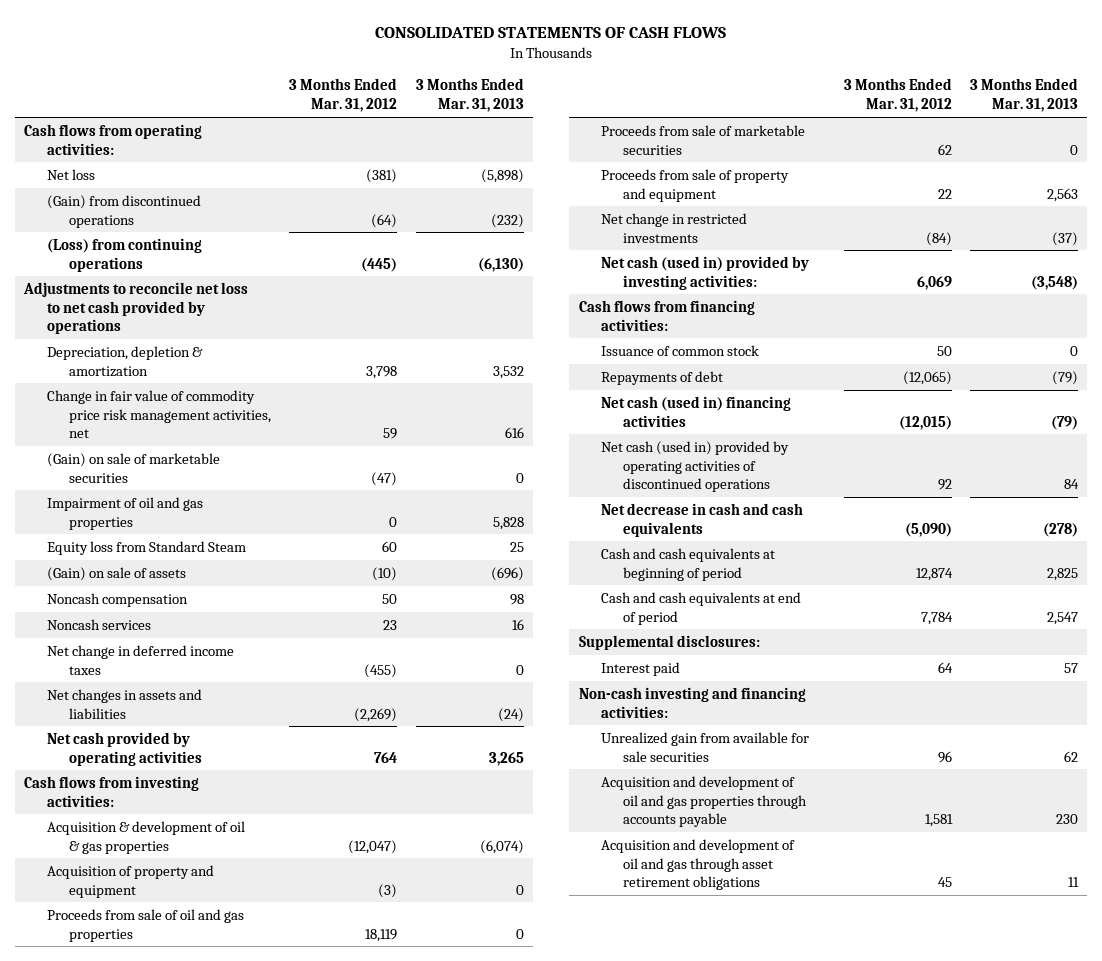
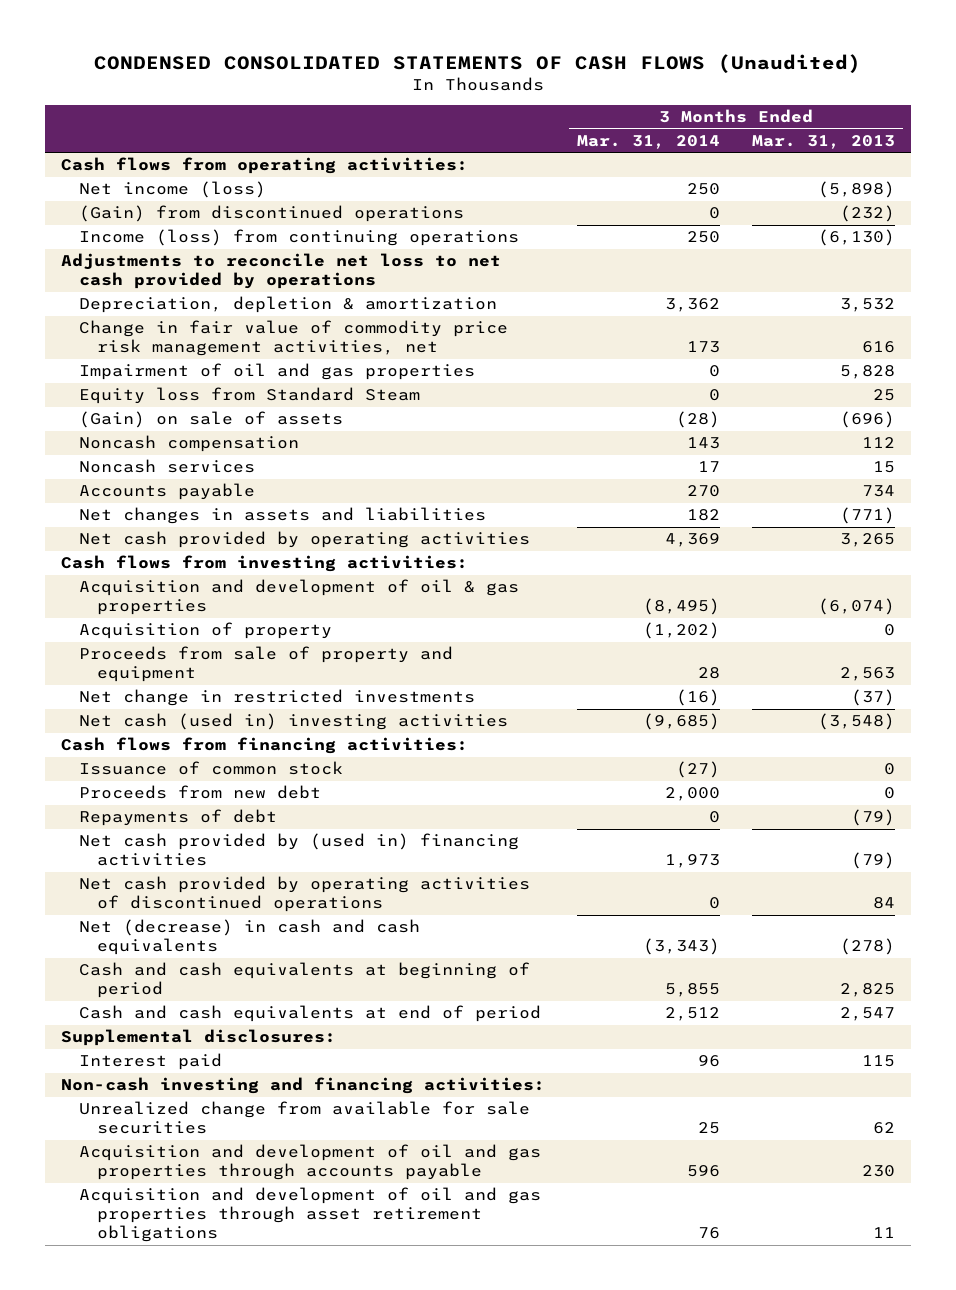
[375,27,727,39] CONSOLIDATED STATEMENTS OF CASH FLOWS -> [93,53,861,73] CONDENSED CONSOLIDATED STATEMENTS OF CASH FLOWS (Unaudited)
[289,78,398,113] 3 Months Ended Mar. 31, 2012 -> none
none -> [576,134,720,149] Mar. 31, 2014
[46,168,95,180] Net loss -> [79,181,267,199] Net income (loss)
[46,237,202,272] (Loss) from continuing operations -> [79,229,520,247] Income (loss) from continuing operations
[46,452,220,483] (Gain) on sale of marketable securities -> none
[46,644,234,675] Net change in deferred income taxes -> none
[509,593,524,605] 98 -> [862,437,896,449] 112
[511,618,524,630] 16 -> [873,461,896,474] 15
none -> [79,483,256,501] Accounts payable
[497,707,524,722] (24) -> [840,507,896,525] (771)
[46,908,244,942] Proceeds from sale of oil and gas properties -> none
[601,124,806,155] Proceeds from sale of marketable securities -> none
[46,820,245,854] Acquisition & development of oil & gas properties -> [79,579,520,616] Acquisition and development of oil & gas properties
[46,864,214,898] Acquisition of property and equipment -> [79,622,333,640] Acquisition of property
[601,255,810,290] Net cash (used in) provided by investing activities: -> [79,713,509,731] Net cash (used in) investing activities
none -> [79,785,322,800] Proceeds from new debt
[601,395,792,427] Net cash (used in) financing activities -> [79,833,520,867] Net cash provided by (used in) financing activities
[601,440,790,493] Net cash (used in) provided by operating activities of discontinued operations -> [79,876,531,913] Net cash provided by operating activities of discontinued operations
[601,502,804,537] Net decrease in cash and cash equivalents -> [79,919,421,956] Net (decrease) in cash and cash equivalents
[1063,662,1078,673] 57 -> [862,1055,896,1068] 115
[601,731,810,762] Unrealized gain from available for sale securities -> [79,1101,531,1135] Unrealized change from available for sale securities
[601,838,796,891] Acquisition and development of oil and gas through asset retirement obligations -> [79,1187,542,1243] Acquisition and development of oil and gas properties through asset retirement obligations

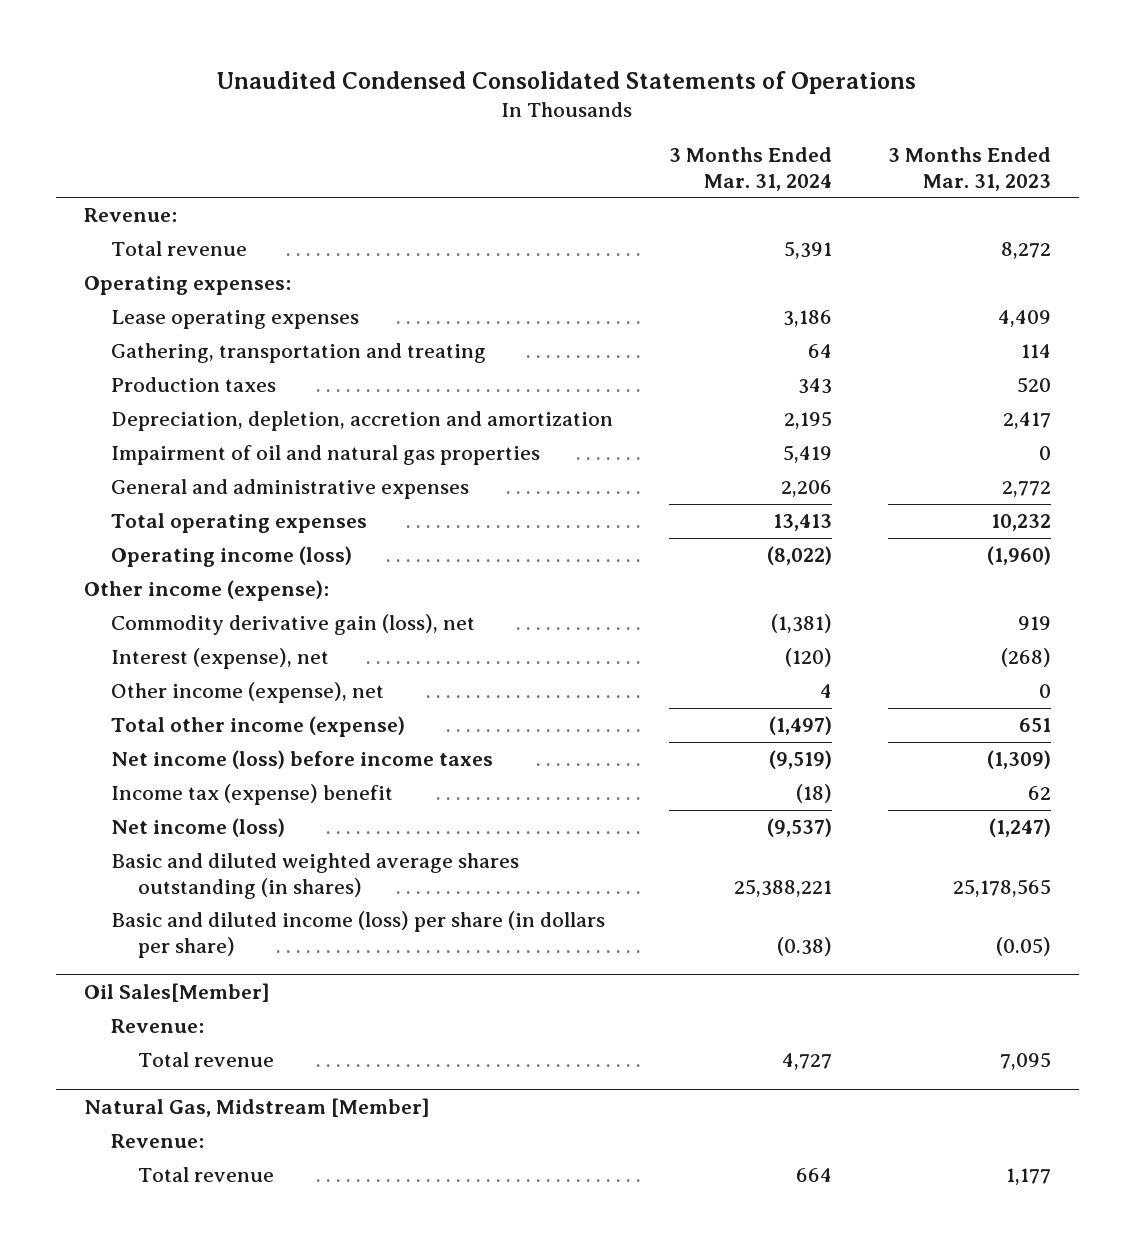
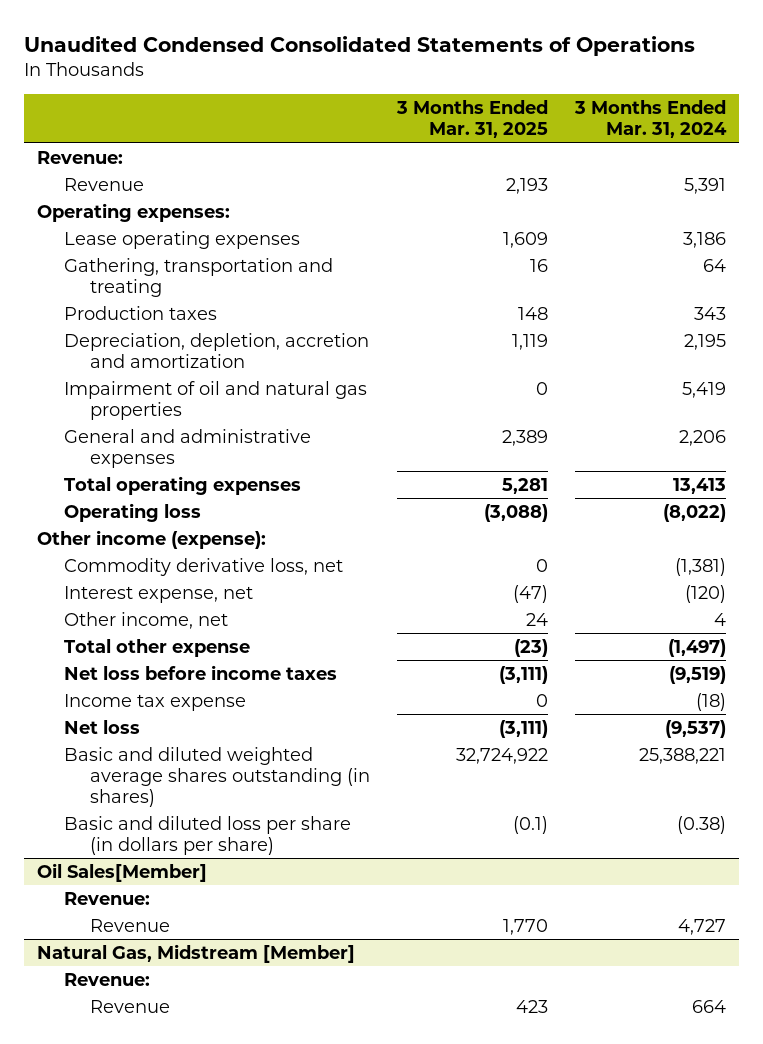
[888,147,1052,191] 3 Months Ended Mar. 31, 2023 -> none
none -> [396,100,549,139] 3 Months Ended Mar. 31, 2025
[110,241,247,257] Total revenue -> [63,178,144,192] Revenue
[110,546,352,568] Operating income (loss) -> [63,503,201,523] Operating loss
[110,614,475,636] Commodity derivative gain (loss), net -> [63,558,343,577] Commodity derivative loss, net
[110,648,329,670] Interest (expense), net -> [63,586,253,604] Interest expense, net
[110,682,384,704] Other income (expense), net -> [63,612,228,630] Other income, net
[110,716,405,738] Total other income (expense) -> [63,639,250,658] Total other expense
[110,750,493,770] Net income (loss) before income taxes -> [63,665,337,681] Net loss before income taxes
[110,784,393,806] Income tax (expense) benefit -> [63,694,246,712] Income tax expense
[110,818,285,838] Net income (loss) -> [63,720,140,735] Net loss
[110,911,605,958] Basic and diluted income (loss) per share (in dollars per share) -> [63,816,351,856] Basic and diluted loss per share (in dollars per share)
[137,1052,274,1068] Total revenue -> [90,919,171,933] Revenue
[137,1167,274,1183] Total revenue -> [90,1000,171,1014] Revenue

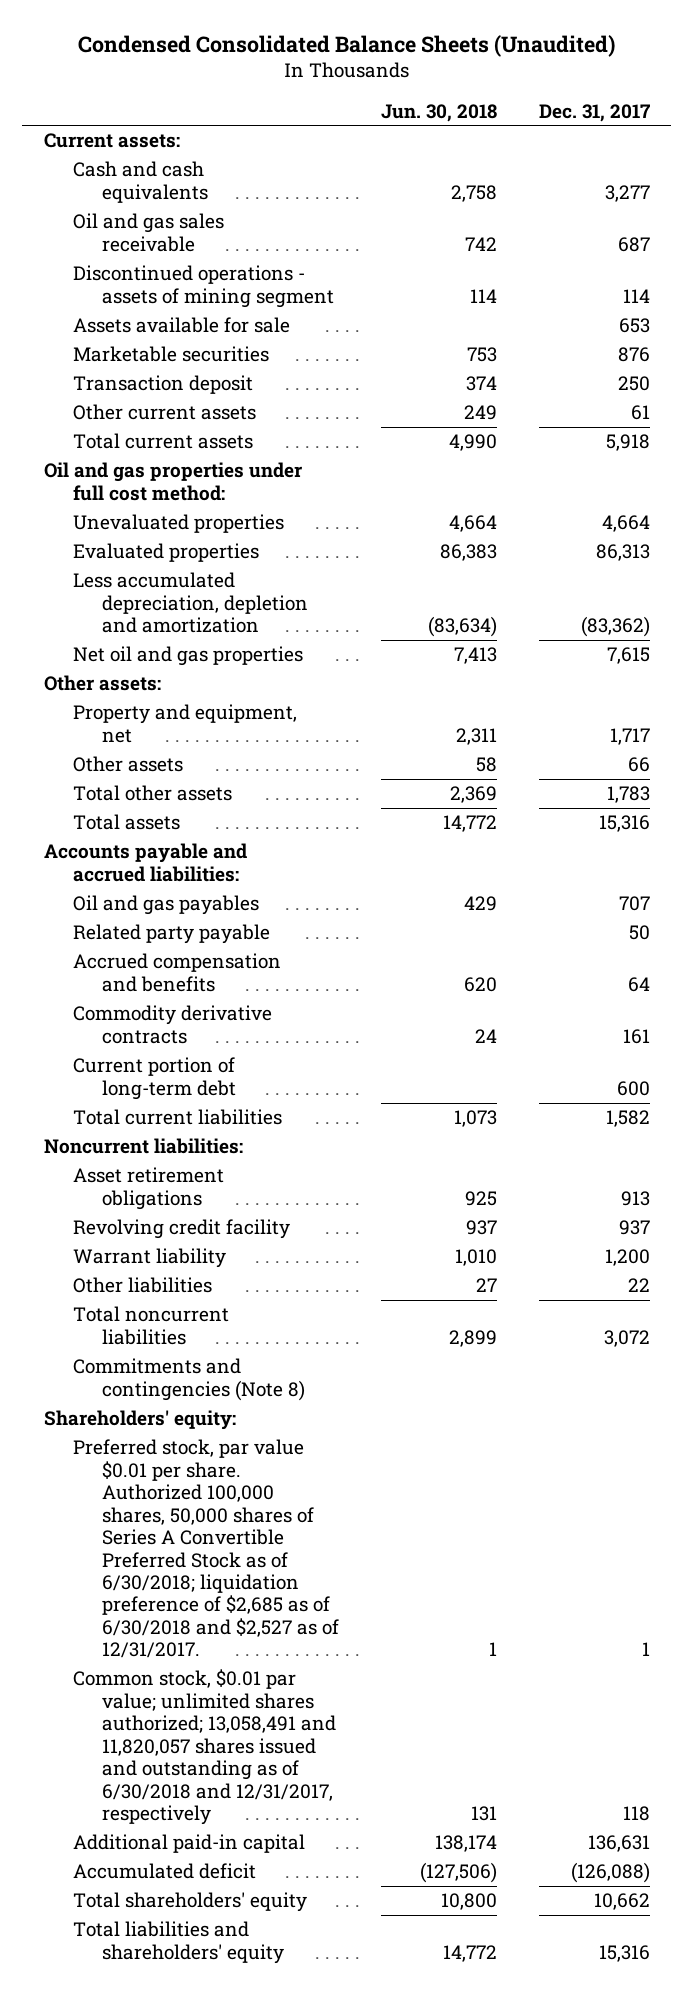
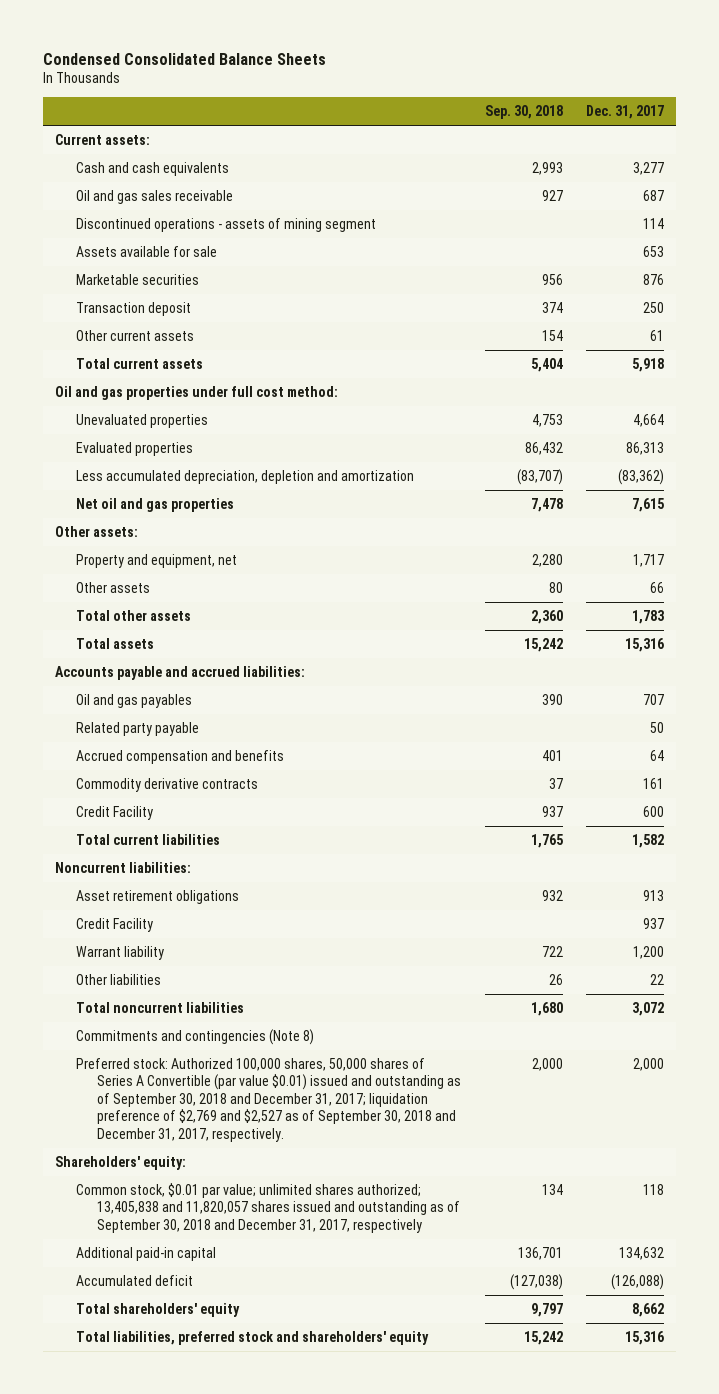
[77,34,615,57] Condensed Consolidated Balance Sheets (Unaudited) -> [43,52,327,65] Condensed Consolidated Balance Sheets
[381,103,498,122] Jun. 30, 2018 -> none
none -> [484,105,563,120] Sep. 30, 2018
[72,1057,236,1100] Current portion of long-term debt -> none
none -> [76,805,154,820] Credit Facility
[72,1219,290,1240] Revolving credit facility -> [76,917,154,932] Credit Facility
none -> [76,1057,462,1142] Preferred stock: Authorized 100,000 shares, 50,000 shares of Series A Convertible (par value $0.01) issued and outstanding as of September 30, 2018 and December 31, 2017; liquidation preference of $2,769 and $2,527 as of September 30, 2018 and December 31, 2017, respectively.
[72,1439,339,1659] Preferred stock, par value $0.01 per share. Authorized 100,000 shares, 50,000 shares of Series A Convertible Preferred Stock as of 6/30/2018; liquidation preference of $2,685 as of 6/30/2018 and $2,527 as of 12/31/2017. -> none
[72,1669,336,1825] Common stock, $0.01 par value; unlimited shares authorized; 13,058,491 and 11,820,057 shares issued and outstanding as of 6/30/2018 and 12/31/2017, respectively -> [76,1182,461,1233] Common stock, $0.01 par value; unlimited shares authorized; 13,405,838 and 11,820,057 shares issued and outstanding as of September 30, 2018 and December 31, 2017, respectively
[588,1835,651,1853] 136,631 -> [619,1246,665,1260] 134,632
[594,1893,651,1911] 10,662 -> [632,1302,665,1317] 8,662
[72,1921,284,1964] Total liabilities and shareholders' equity -> [76,1330,430,1345] Total liabilities, preferred stock and shareholders' equity

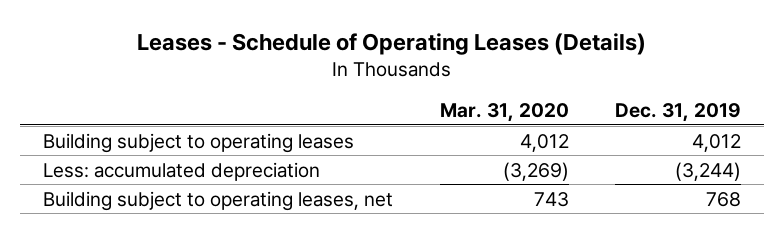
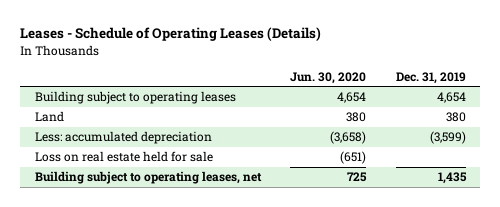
[439,102,569,122] Mar. 31, 2020 -> none
none -> [290,71,367,84] Jun. 30, 2020
[692,133,742,152] 4,012 -> [436,92,466,104] 4,654
none -> [34,111,64,123] Land
[675,161,742,181] (3,244) -> [429,131,466,145] (3,599)
none -> [34,151,213,163] Loss on real estate held for sale
[706,191,742,207] 768 -> [437,172,467,185] 1,435

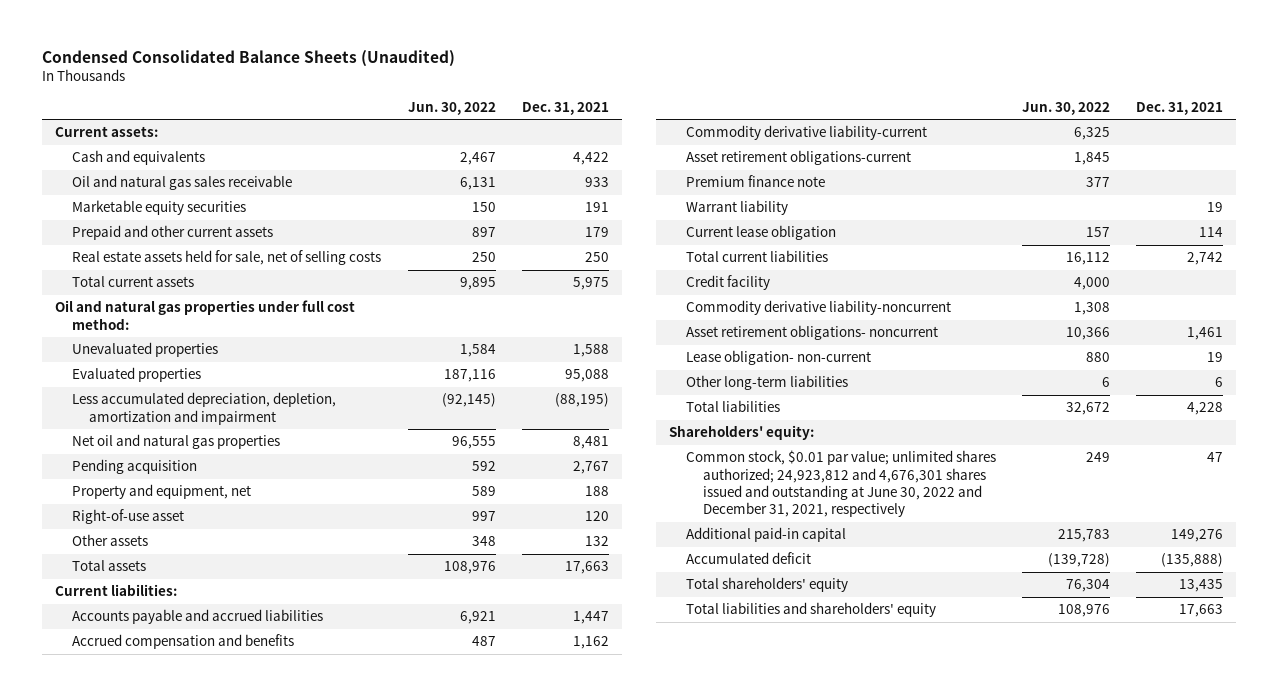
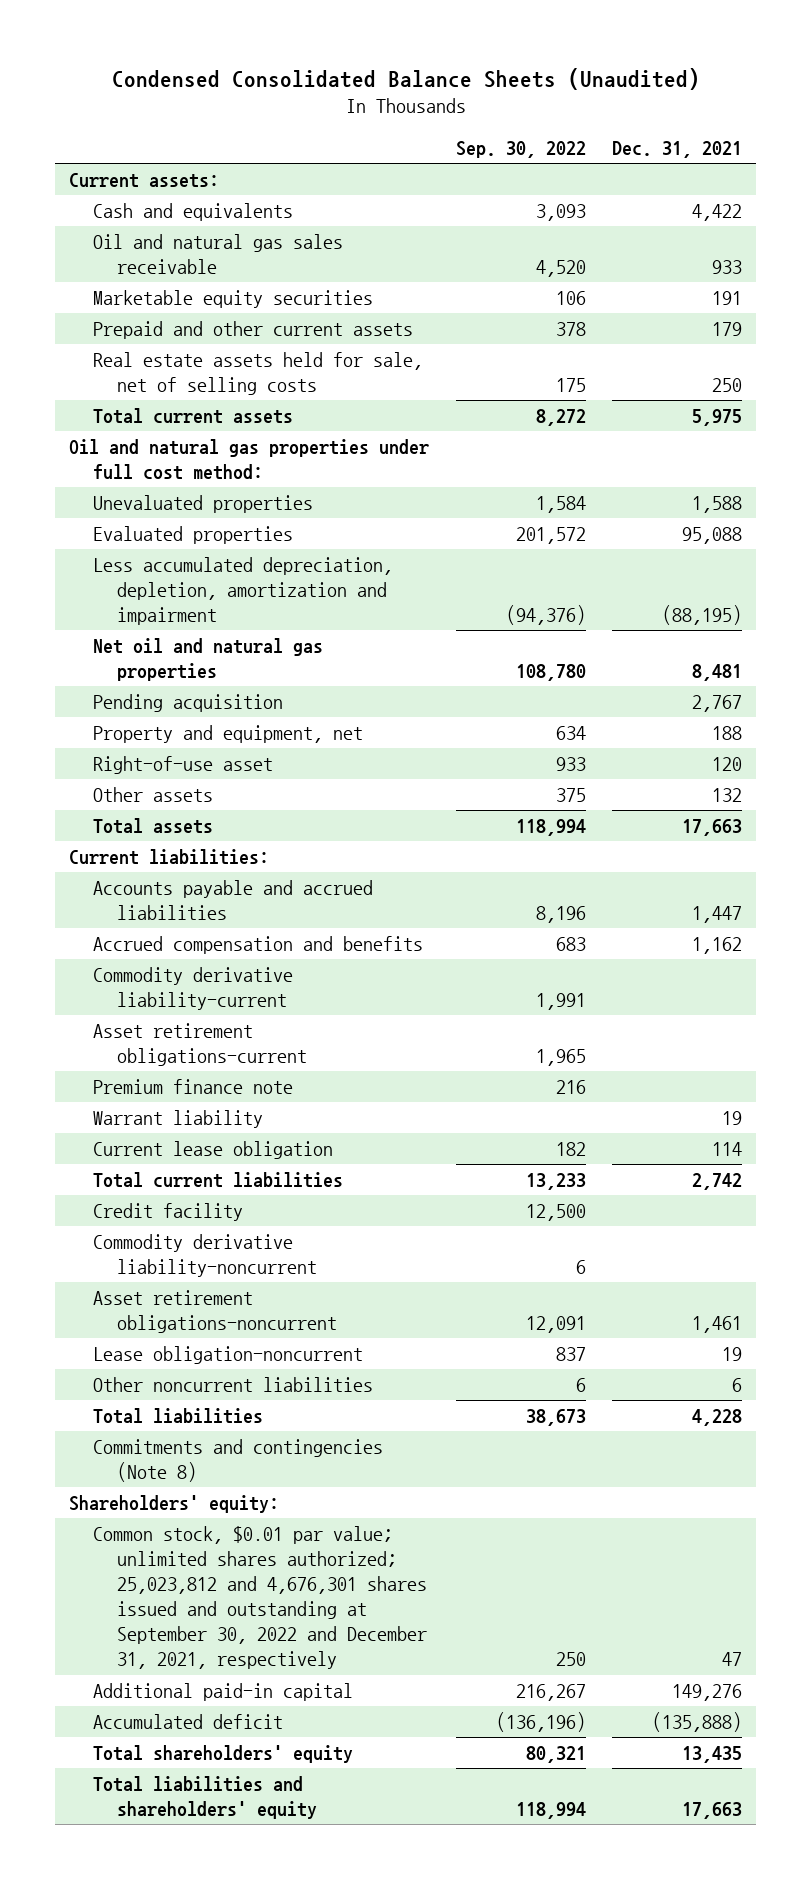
[407,101,496,115] Jun. 30, 2022 -> none
none -> [455,141,586,159] Sep. 30, 2022
[685,325,938,341] Asset retirement obligations- noncurrent -> [93,1289,338,1334] Asset retirement obligations-noncurrent
[685,350,871,366] Lease obligation- non-current -> [93,1345,364,1364] Lease obligation-noncurrent
[685,375,848,391] Other long-term liabilities -> [93,1376,374,1392] Other noncurrent liabilities
none -> [93,1438,384,1483] Commitments and contingencies (Note 8)
[685,450,996,518] Common stock, $0.01 par value; unlimited shares authorized; 24,923,812 and 4,676,301 shares issued and outstanding at June 30, 2022 and December 31, 2021, respectively -> [93,1525,428,1670] Common stock, $0.01 par value; unlimited shares authorized; 25,023,812 and 4,676,301 shares issued and outstanding at September 30, 2022 and December 31, 2021, respectively

